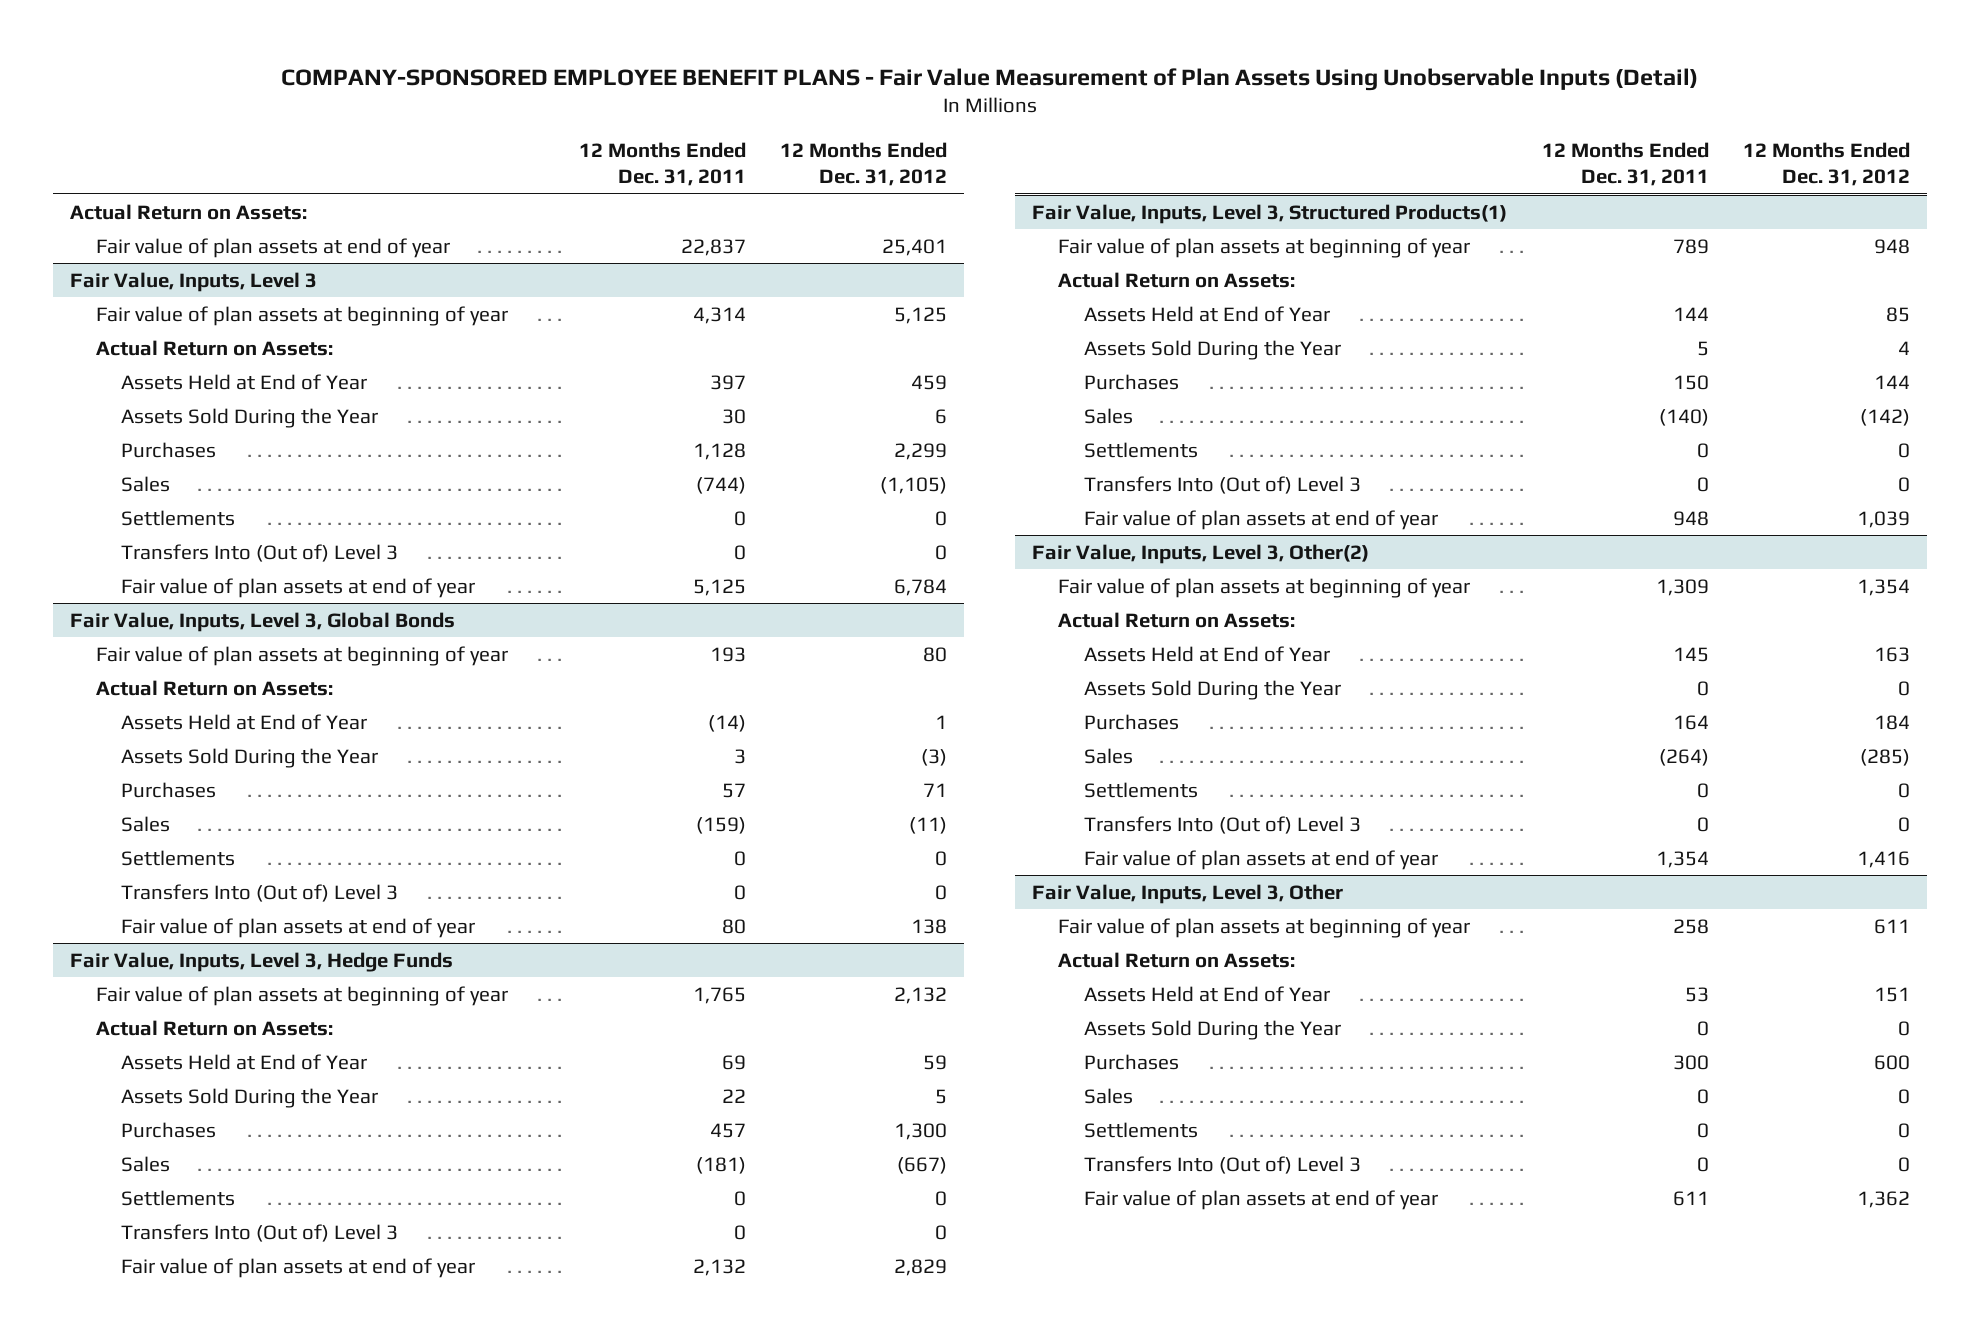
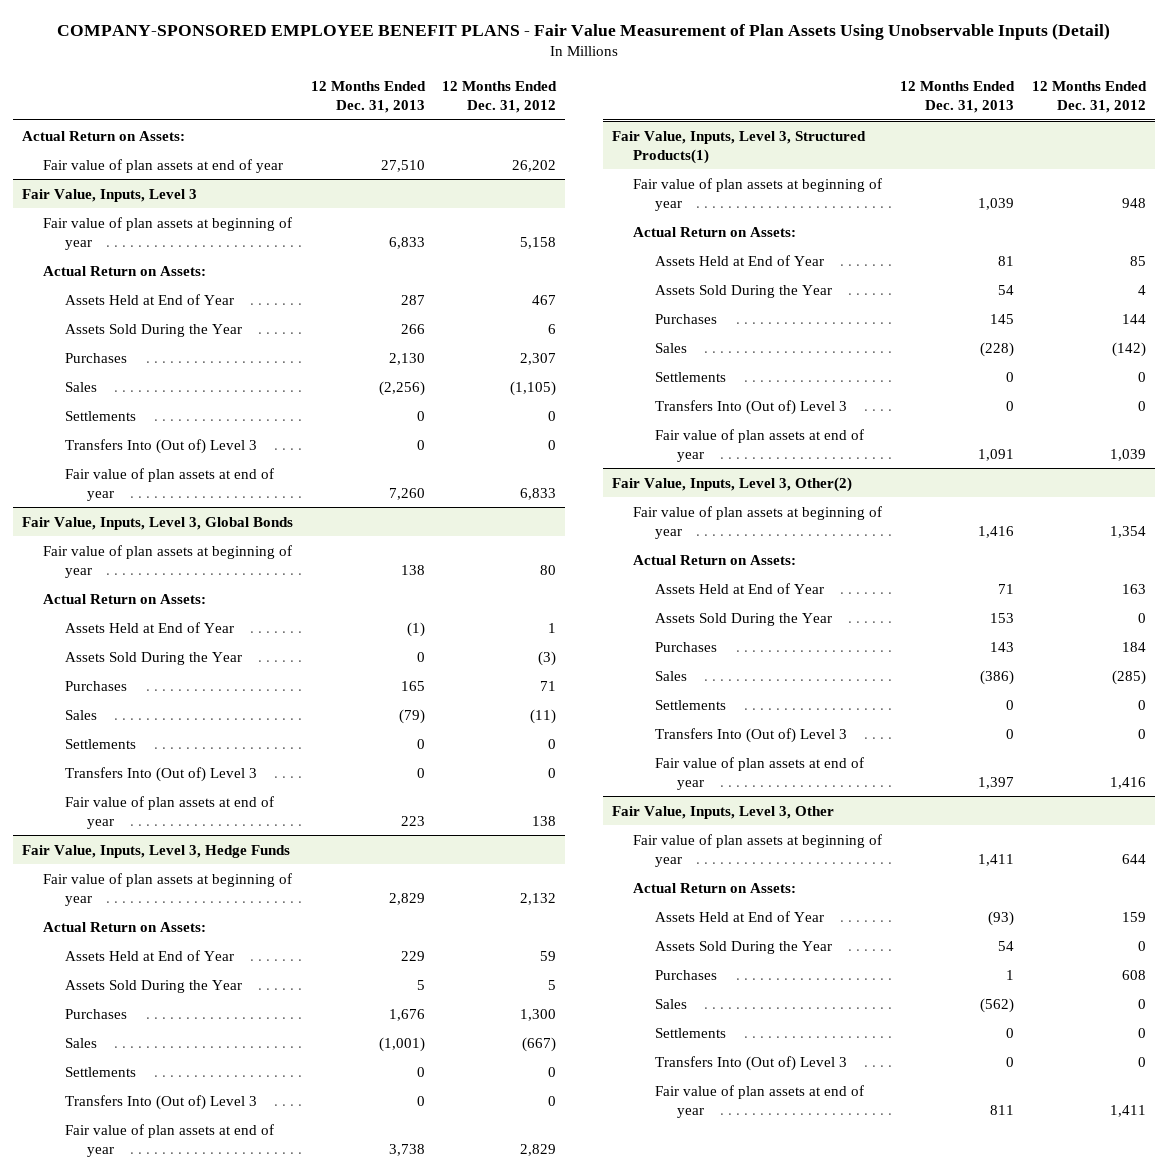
[578,141,746,187] 12 Months Ended Dec. 31, 2011 -> none
none -> [310,81,426,114] 12 Months Ended Dec. 31, 2013
[881,238,947,256] 25,401 -> [512,159,557,172] 26,202
[893,306,947,324] 5,125 -> [520,236,557,249] 5,158
[910,374,947,390] 459 -> [532,294,557,305] 467
[893,442,947,460] 2,299 -> [520,352,557,365] 2,307
[893,578,947,596] 6,784 -> [520,487,557,500] 6,833
[1873,918,1910,934] 611 -> [1122,853,1147,864] 644
[1873,986,1910,1002] 151 -> [1122,911,1147,922] 159
[1873,1054,1910,1070] 600 -> [1122,969,1147,980] 608
[1856,1190,1910,1208] 1,362 -> [1110,1104,1147,1117] 1,411

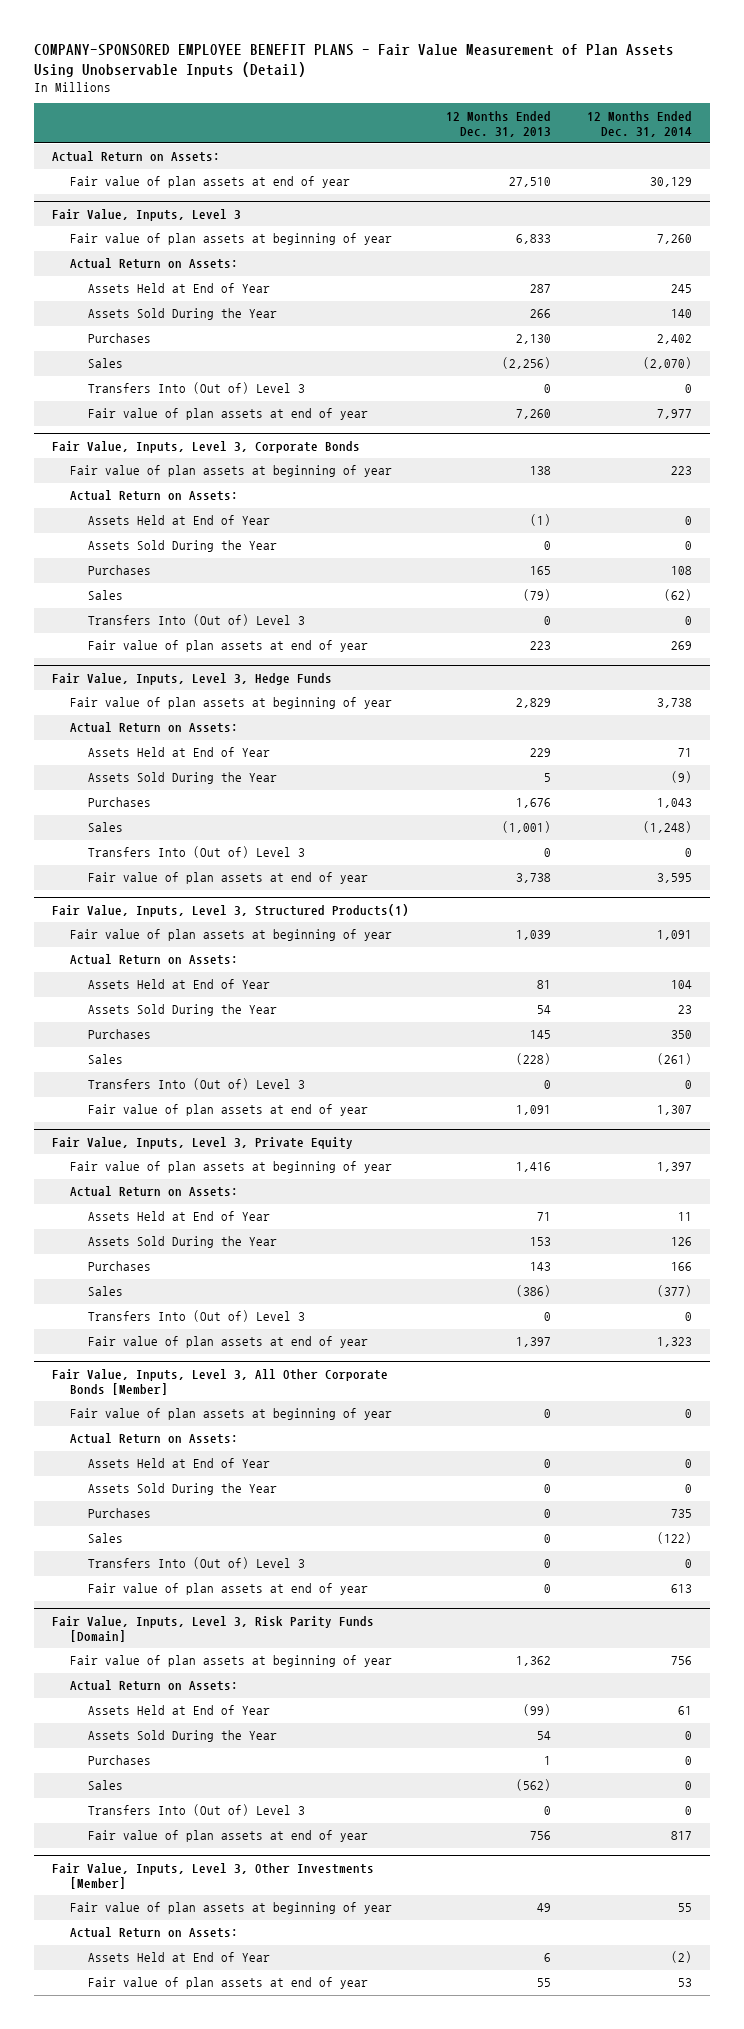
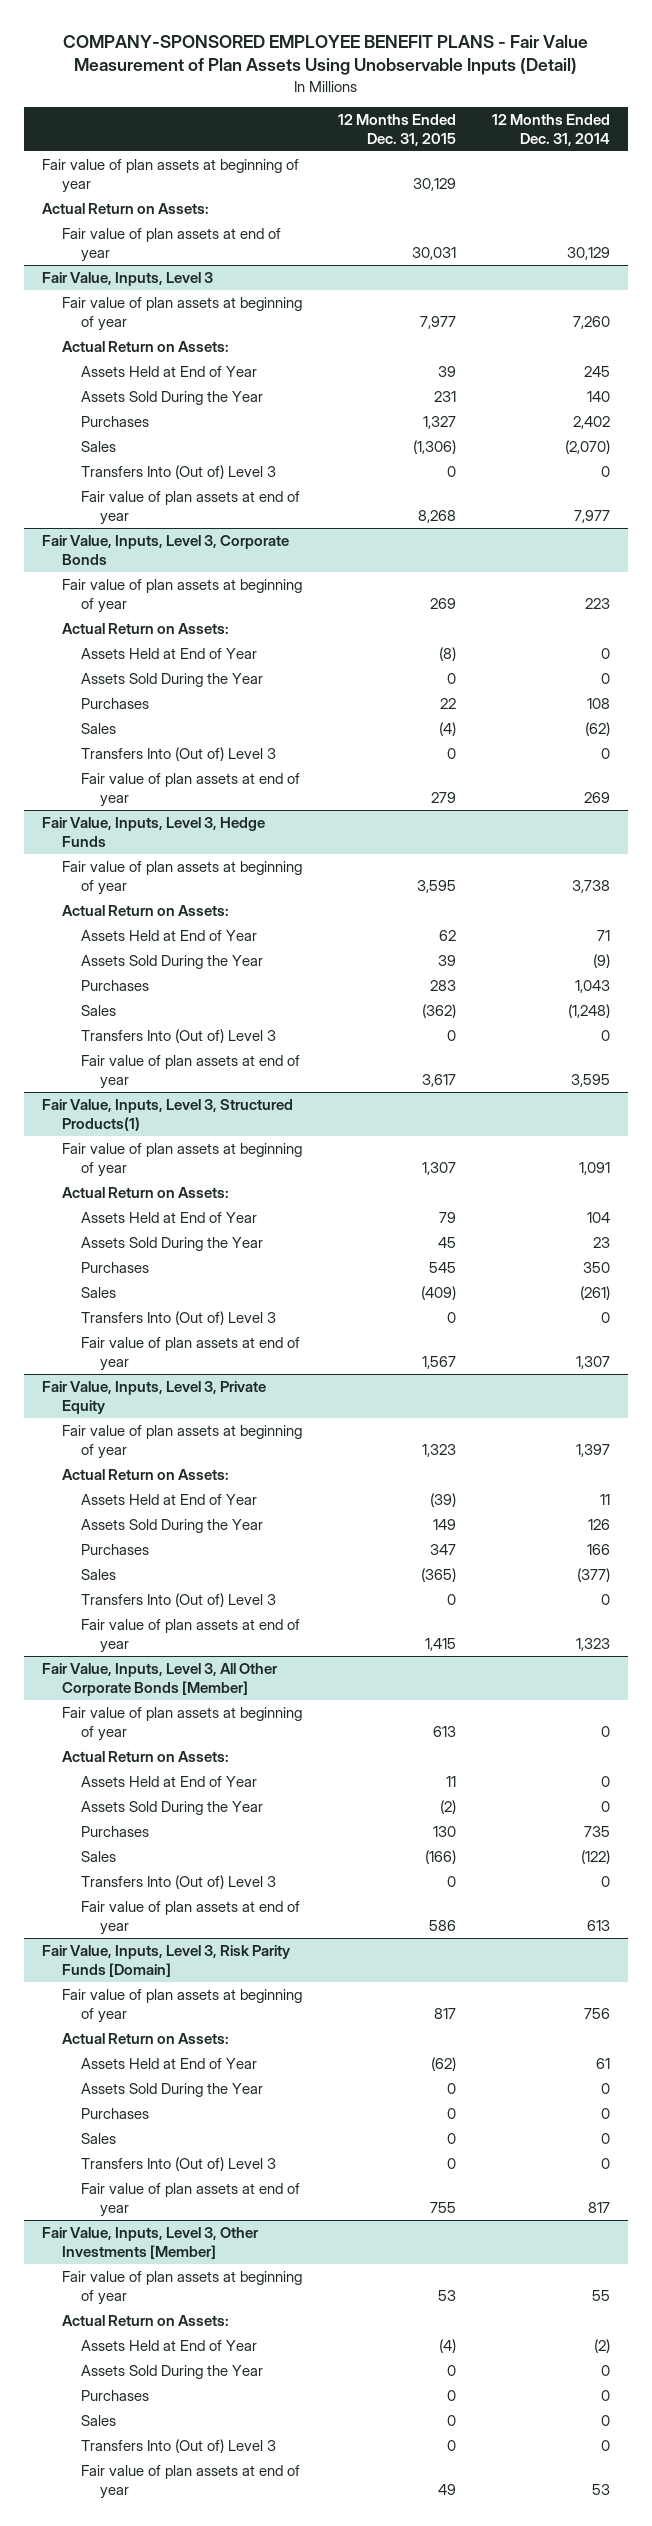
[445,110,551,137] 12 Months Ended Dec. 31, 2013 -> none
none -> [337,114,456,146] 12 Months Ended Dec. 31, 2015
none -> [42,159,300,193] Fair value of plan assets at beginning of year
none -> [80,2365,263,2380] Assets Sold During the Year
none -> [80,2390,149,2402] Purchases
none -> [80,2415,116,2427] Sales
none -> [80,2439,276,2454] Transfers Into (Out of) Level 3

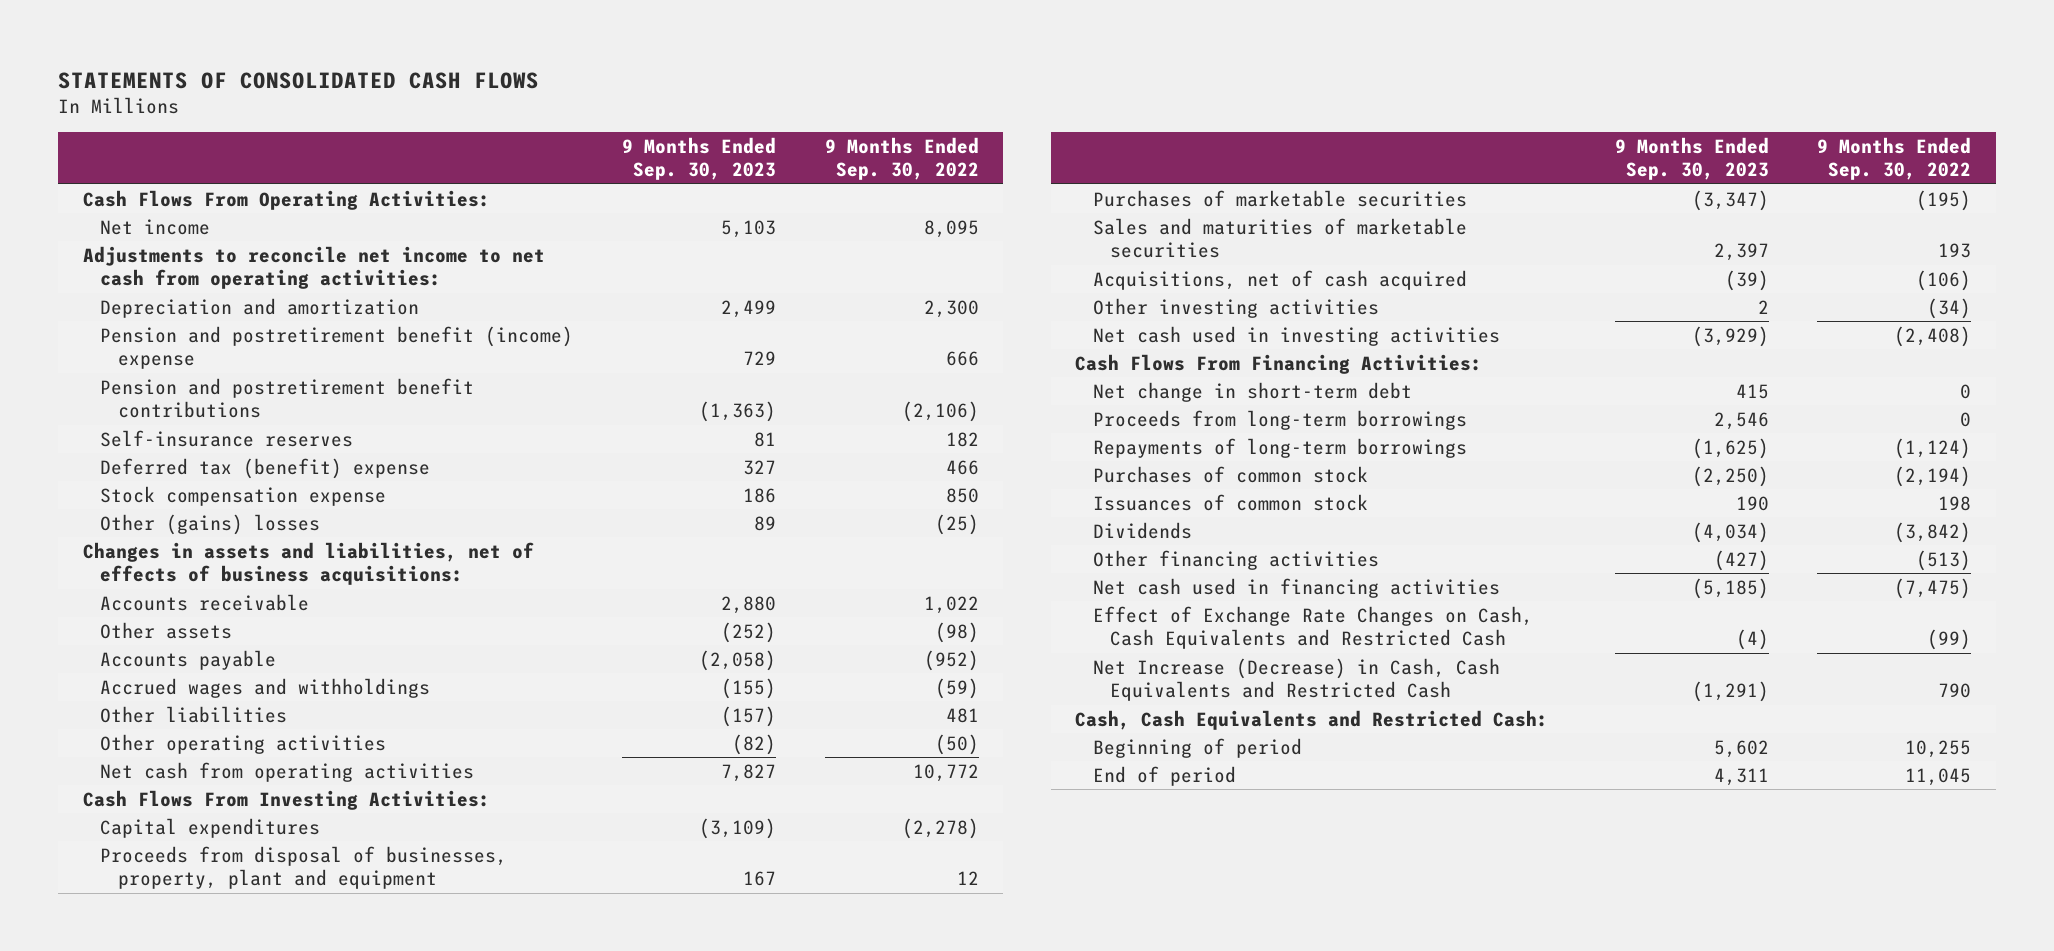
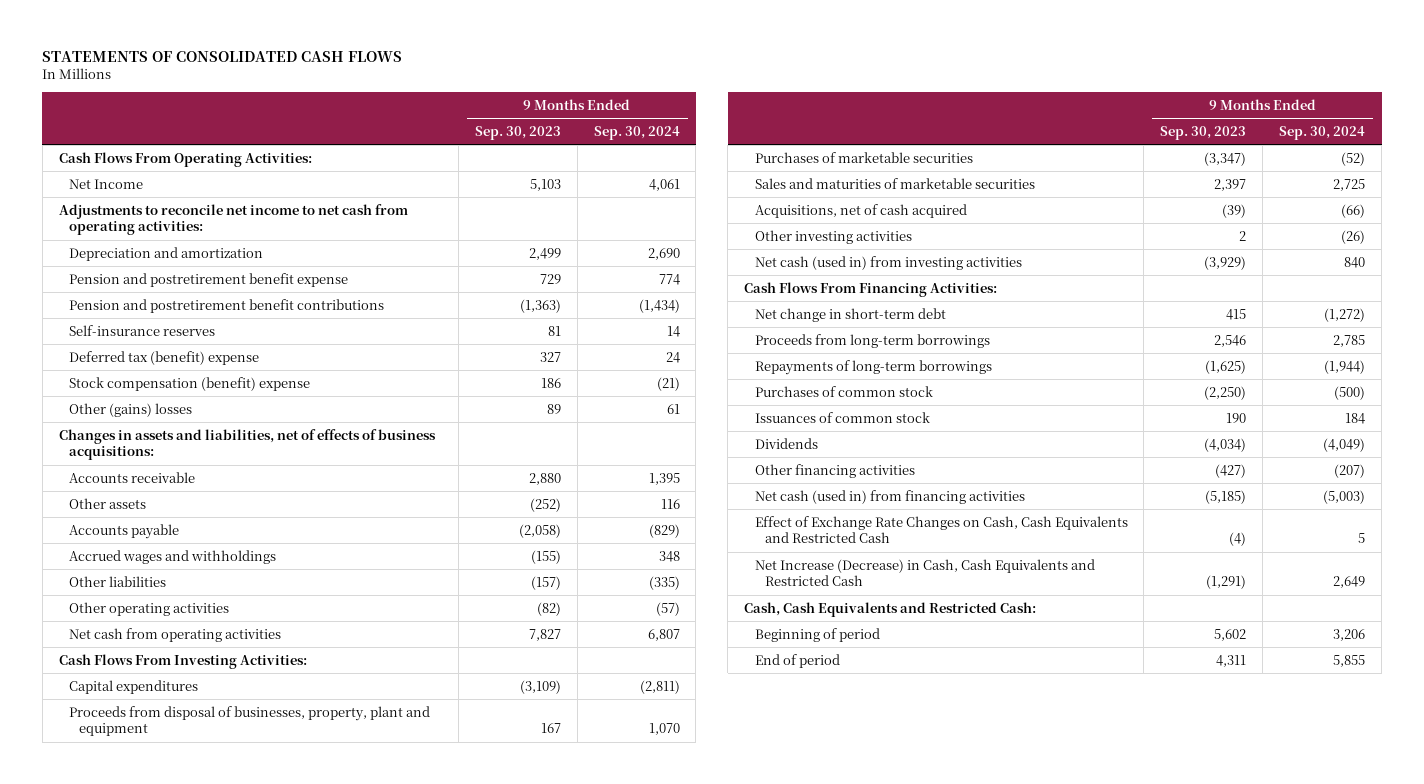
[824,137,979,181] 9 Months Ended Sep. 30, 2022 -> none
none -> [593,126,680,141] Sep. 30, 2024
[100,218,211,235] Net income -> [68,178,143,189] Net Income
[100,325,574,369] Pension and postretirement benefit (income) expense -> [68,272,348,287] Pension and postretirement benefit expense
[100,485,387,506] Stock compensation expense -> [68,376,310,391] Stock compensation (benefit) expense
[1092,325,1500,346] Net cash used in investing activities -> [754,255,1022,270] Net cash (used in) from investing activities
[1092,577,1500,598] Net cash used in financing activities -> [754,489,1025,504] Net cash (used in) from financing activities

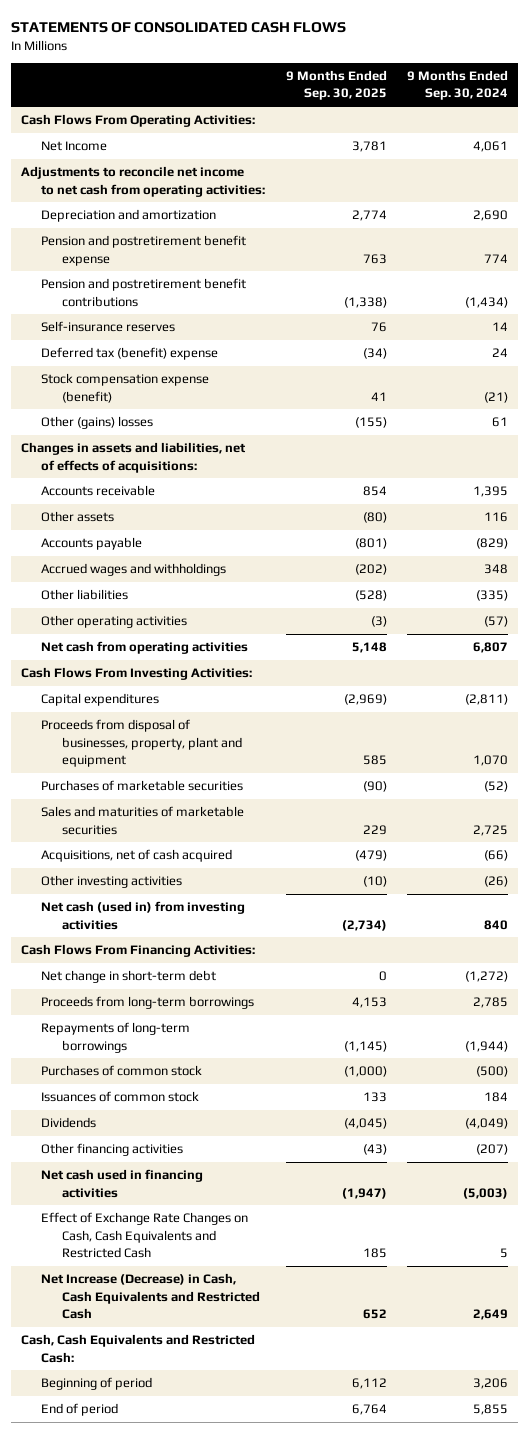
[474,126,561,141] Sep. 30, 2023 -> none
none -> [285,70,387,101] 9 Months Ended Sep. 30, 2025
[68,376,310,391] Stock compensation (benefit) expense -> [41,373,210,403] Stock compensation expense (benefit)
[58,428,436,461] Changes in assets and liabilities, net of effects of business acquisitions: -> [21,442,247,473] Changes in assets and liabilities, net of effects of acquisitions:
[754,489,1025,504] Net cash (used in) from financing activities -> [41,1169,204,1198] Net cash used in financing activities

